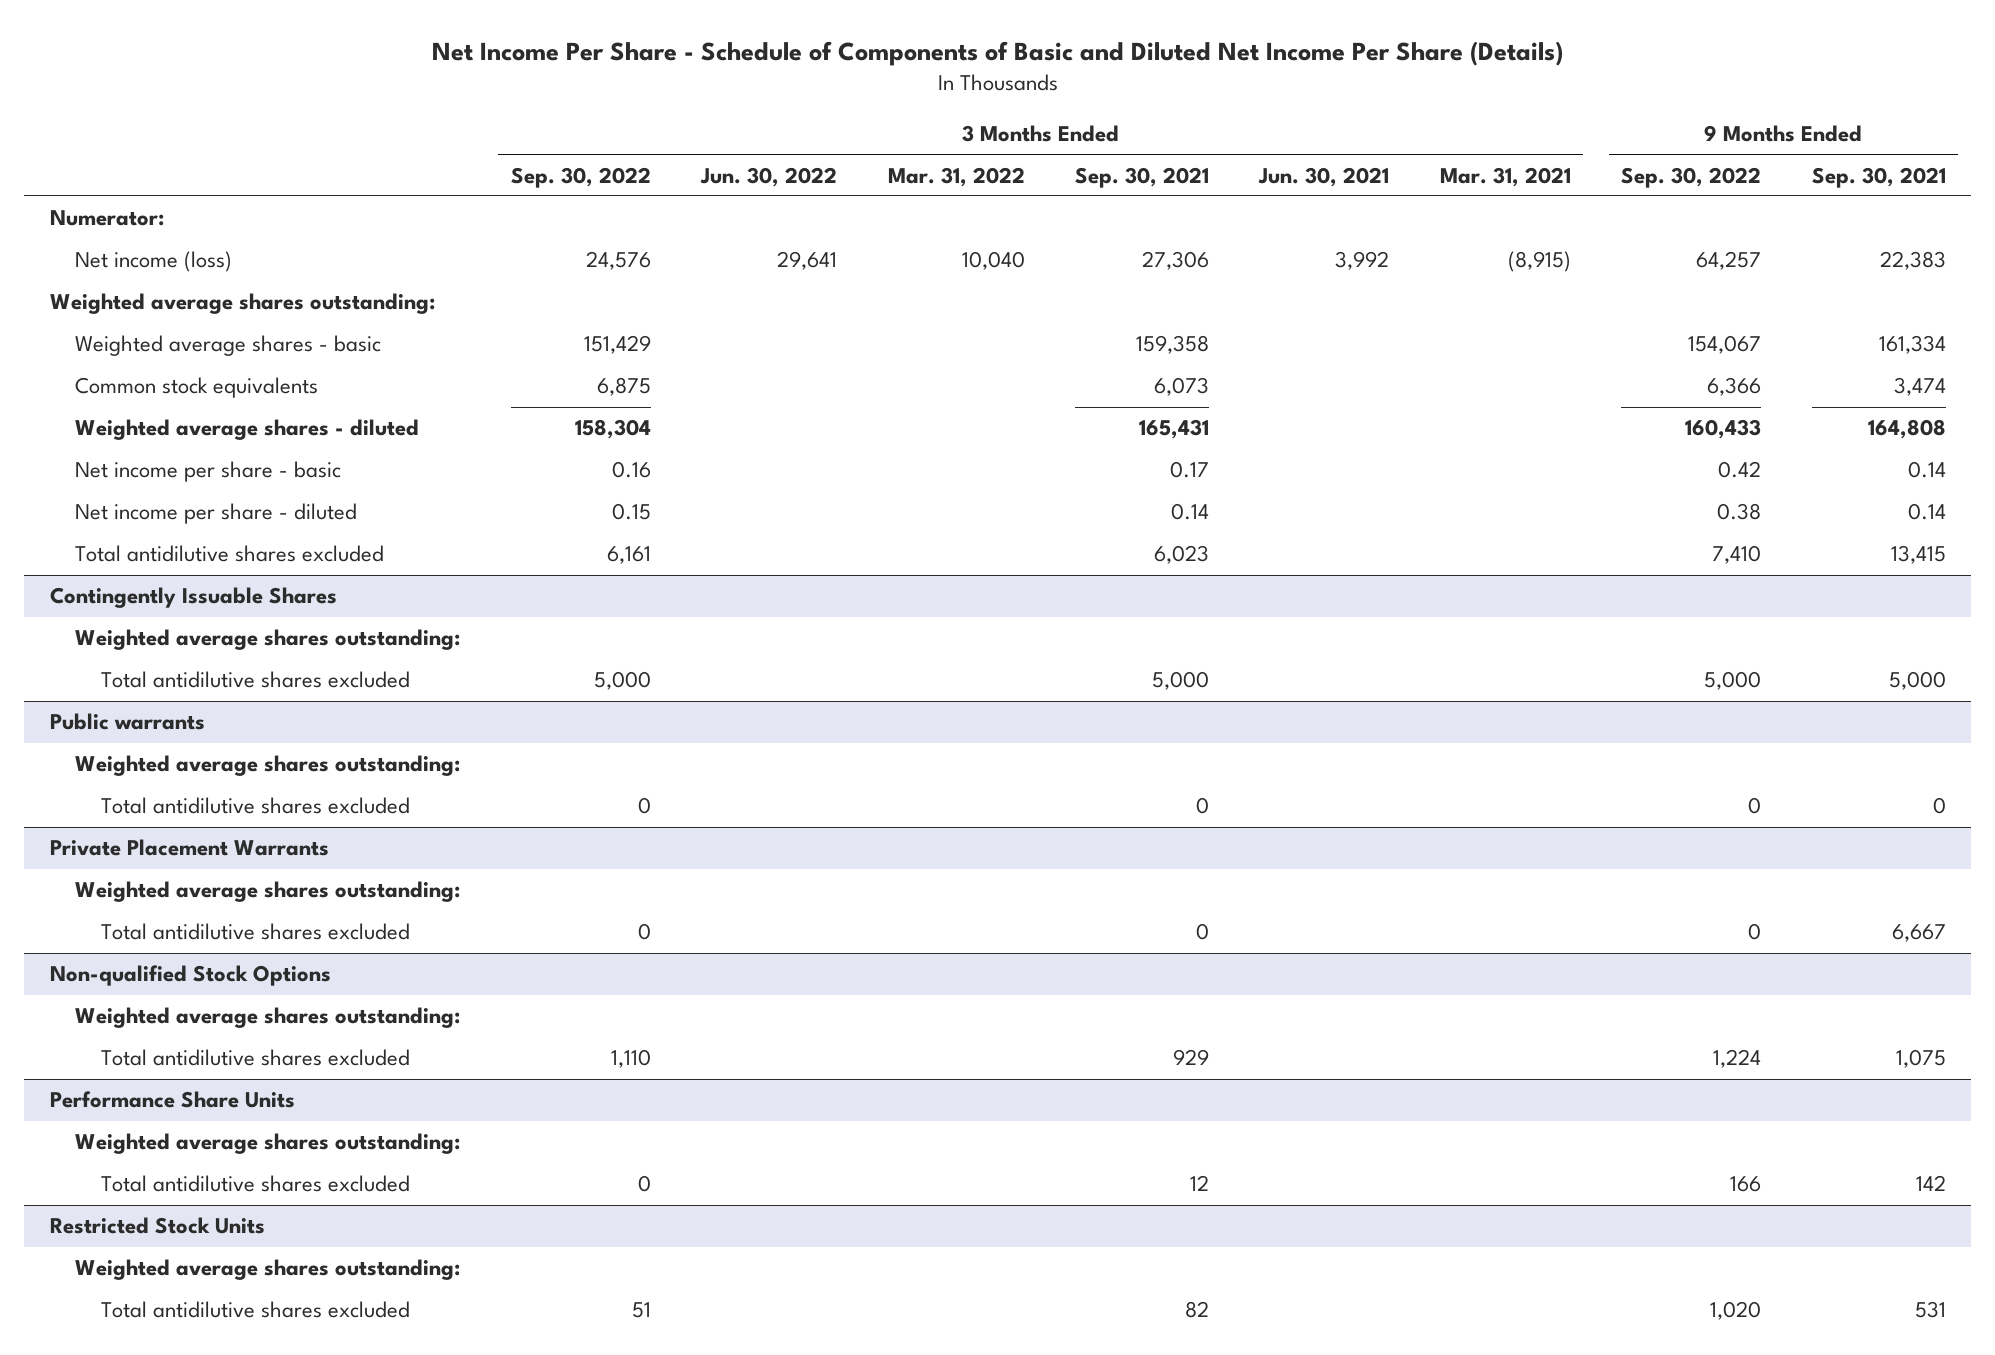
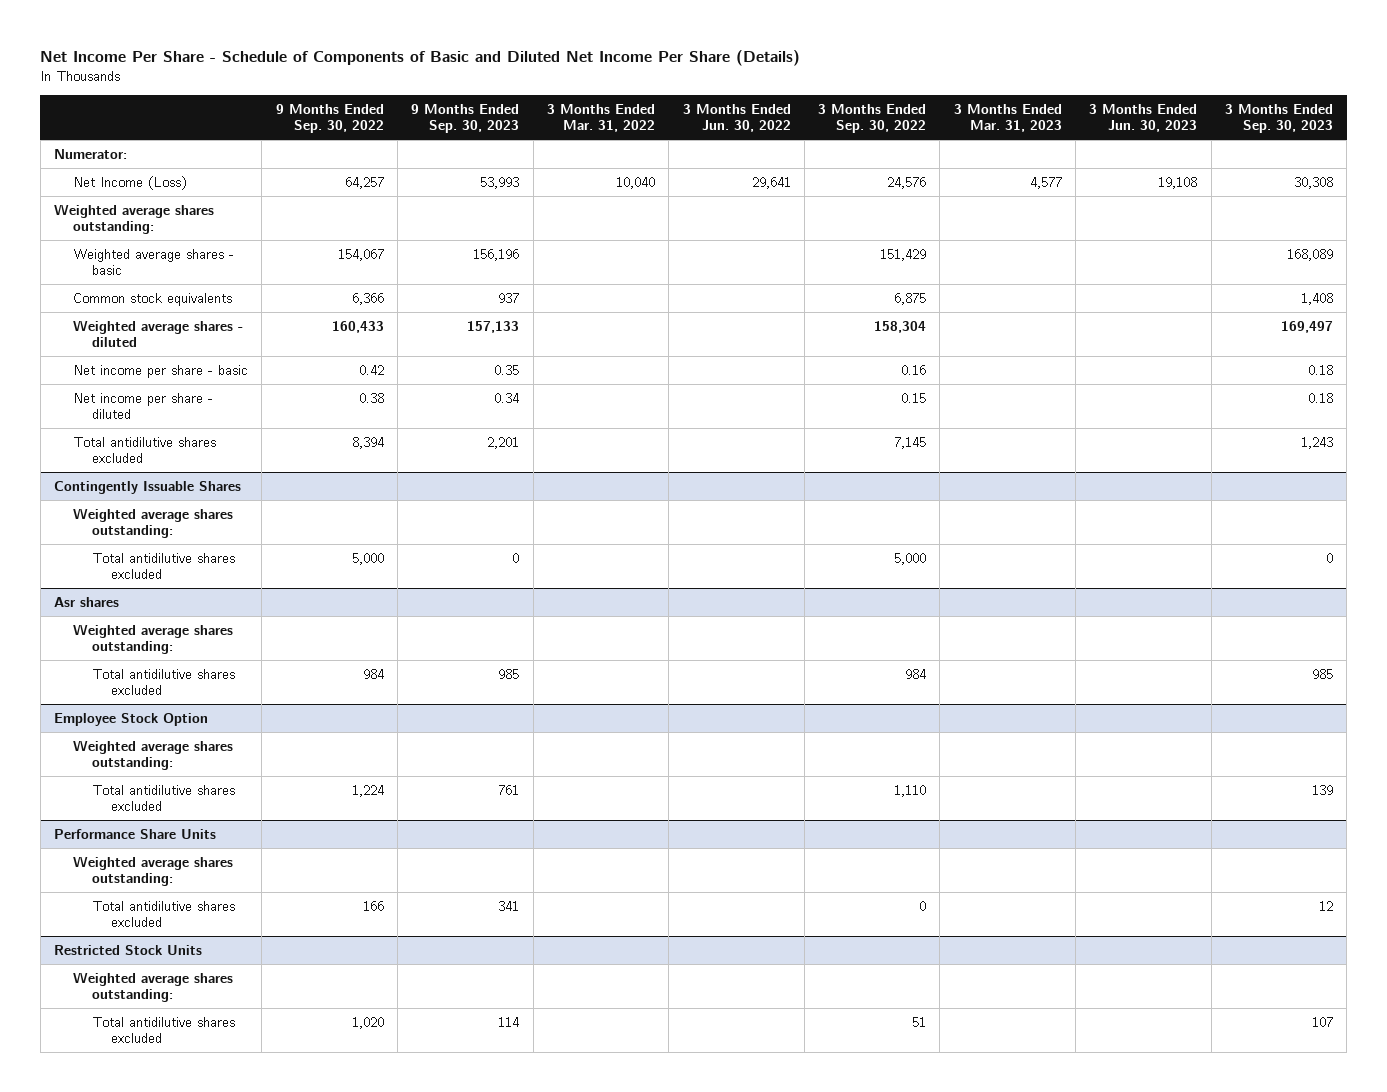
[1074,166,1209,188] Sep. 30, 2021 -> none
[1258,166,1390,187] Jun. 30, 2021 -> none
[1439,166,1571,187] Mar. 31, 2021 -> none
[1811,166,1946,188] Sep. 30, 2021 -> none
none -> [411,103,520,134] 9 Months Ended Sep. 30, 2023
none -> [953,103,1062,133] 3 Months Ended Mar. 31, 2023
none -> [1089,103,1198,133] 3 Months Ended Jun. 30, 2023
none -> [1224,103,1333,134] 3 Months Ended Sep. 30, 2023
[75,251,233,273] Net income (loss) -> [73,175,188,190] Net Income (Loss)
[606,546,651,565] 6,161 -> [894,436,927,449] 7,145
[1712,545,1762,565] 7,410 -> [351,436,384,449] 8,394
[49,713,205,731] Public warrants -> none
[75,755,461,777] Weighted average shares outstanding: -> none
[100,797,410,815] Total antidilutive shares excluded -> none
[49,839,329,857] Private Placement Warrants -> none
none -> [53,596,119,607] Asr shares
[637,923,651,941] 0 -> [905,668,927,679] 984
[1748,923,1762,941] 0 -> [362,668,384,679] 984
[49,965,331,987] Non-qualified Stock Options -> [53,712,208,726] Employee Stock Option

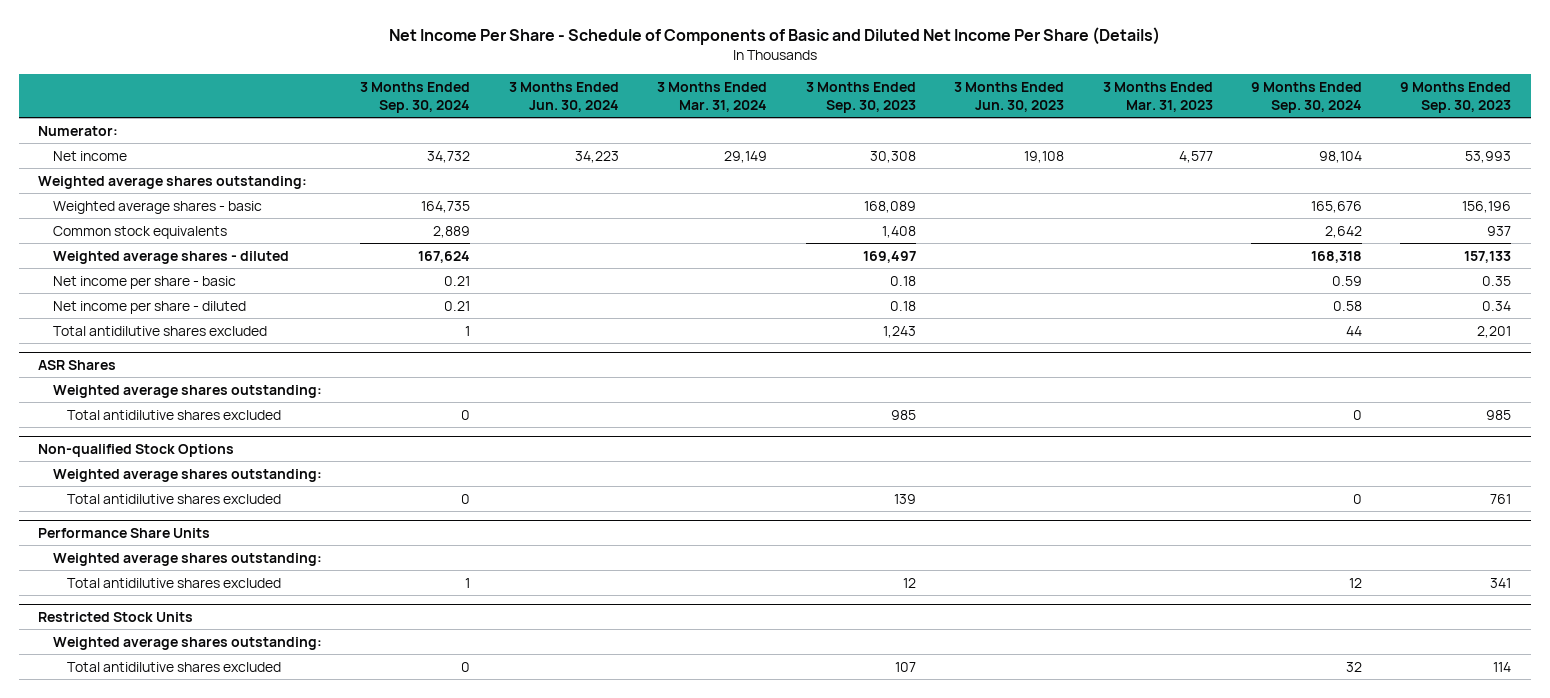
[275,103,384,134] 9 Months Ended Sep. 30, 2022 -> none
[546,103,655,133] 3 Months Ended Mar. 31, 2022 -> none
[682,103,791,133] 3 Months Ended Jun. 30, 2022 -> none
[818,103,927,134] 3 Months Ended Sep. 30, 2022 -> none
none -> [360,81,471,114] 3 Months Ended Sep. 30, 2024
none -> [508,81,619,113] 3 Months Ended Jun. 30, 2024
none -> [657,81,768,113] 3 Months Ended Mar. 31, 2024
none -> [1251,81,1363,114] 9 Months Ended Sep. 30, 2024
[73,175,188,190] Net Income (Loss) -> [52,150,127,161] Net income
[53,480,241,494] Contingently Issuable Shares -> none
[73,507,234,539] Weighted average shares outstanding: -> none
[92,552,236,580] Total antidilutive shares excluded -> none
[53,596,119,607] Asr shares -> [38,359,117,370] ASR Shares
[53,712,208,726] Employee Stock Option -> [38,443,235,457] Non-qualified Stock Options

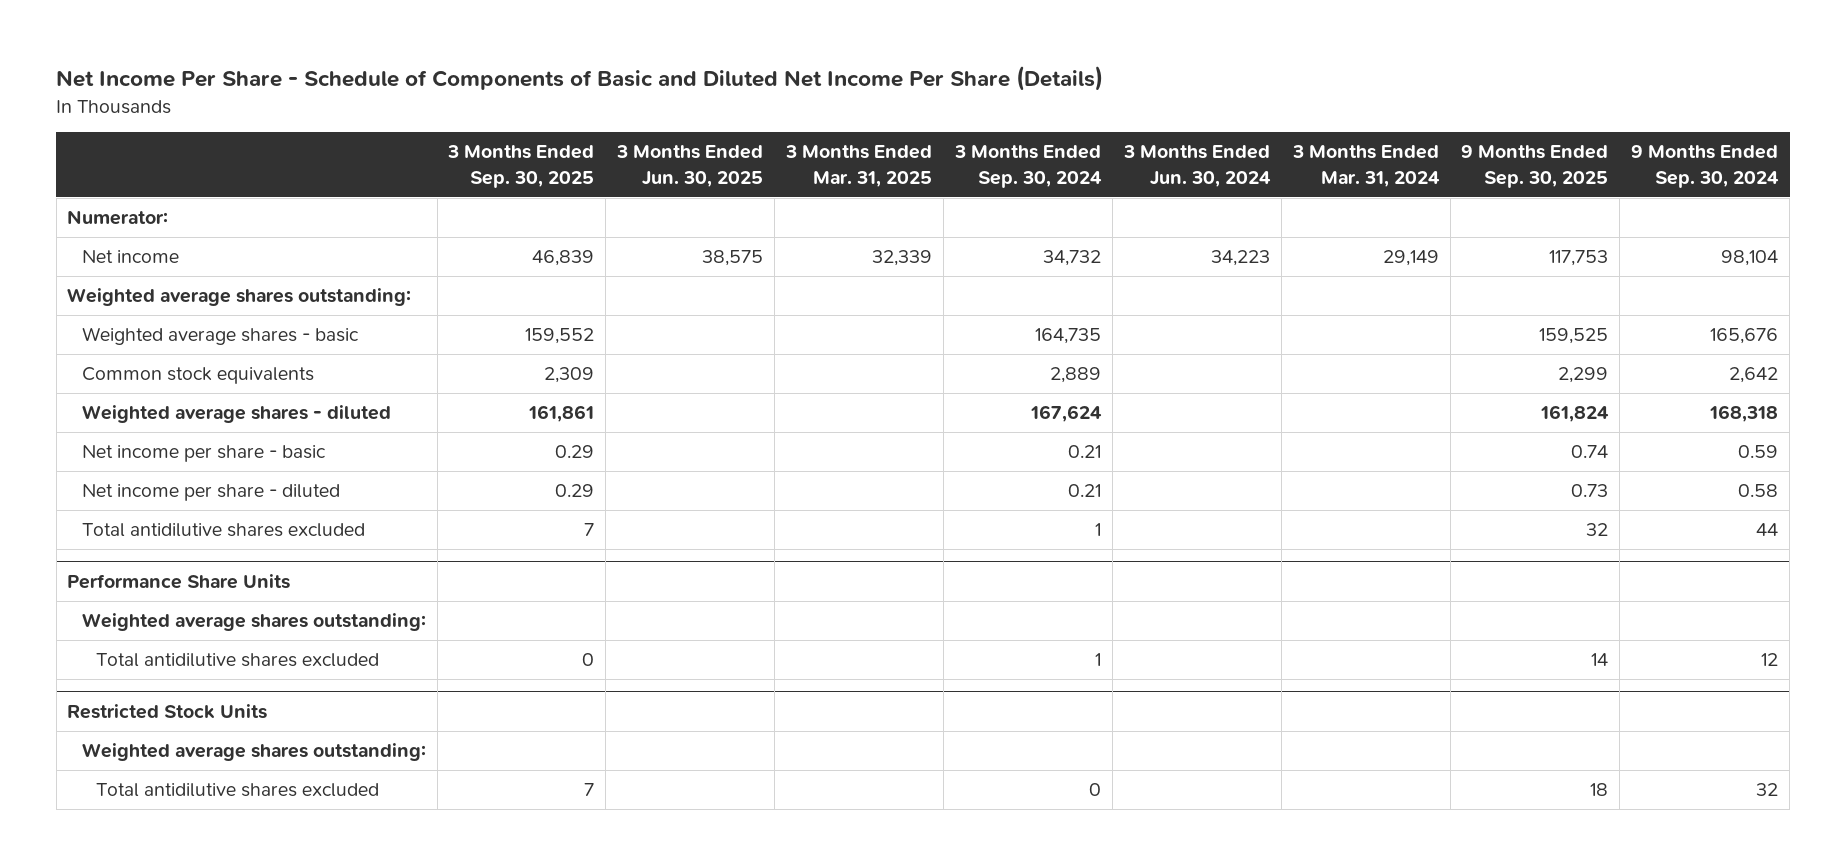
[805,81,916,114] 3 Months Ended Sep. 30, 2023 -> none
[954,81,1065,113] 3 Months Ended Jun. 30, 2023 -> none
[1102,81,1213,113] 3 Months Ended Mar. 31, 2023 -> none
[1400,81,1512,114] 9 Months Ended Sep. 30, 2023 -> none
none -> [447,145,595,188] 3 Months Ended Sep. 30, 2025
none -> [616,145,764,187] 3 Months Ended Jun. 30, 2025
none -> [785,145,933,187] 3 Months Ended Mar. 31, 2025
none -> [1461,145,1609,188] 9 Months Ended Sep. 30, 2025
[38,359,117,370] ASR Shares -> none
[52,384,322,398] Weighted average shares outstanding: -> none
[67,409,282,420] Total antidilutive shares excluded -> none
[38,443,235,457] Non-qualified Stock Options -> none
[52,468,322,482] Weighted average shares outstanding: -> none
[67,493,282,504] Total antidilutive shares excluded -> none

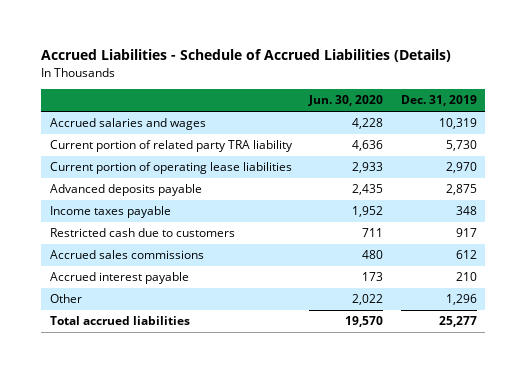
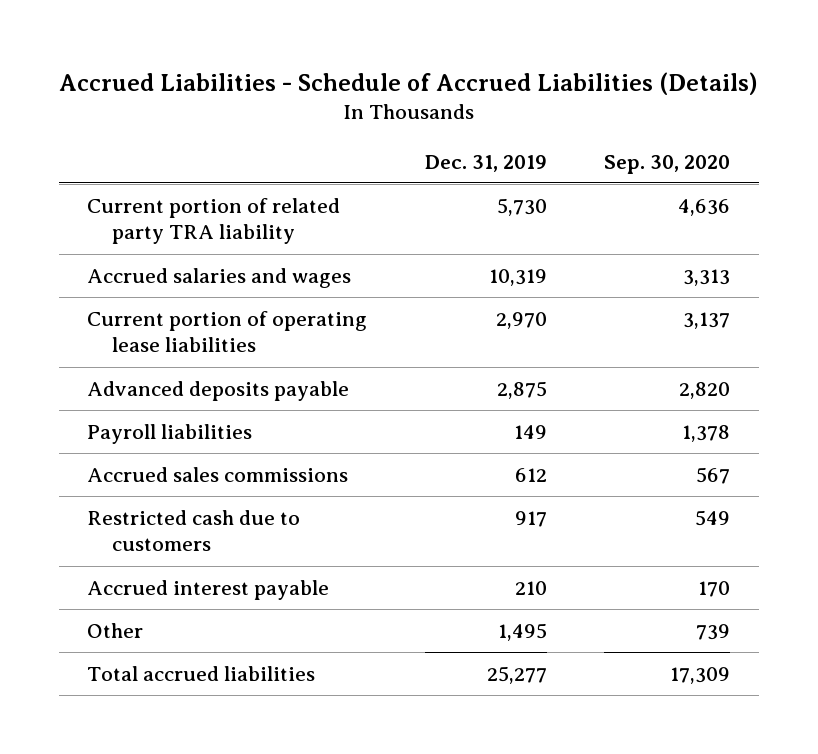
[308,95,384,107] Jun. 30, 2020 -> none
none -> [604,154,731,174] Sep. 30, 2020
[50,118,207,131] Accrued salaries and wages -> [87,267,352,288] Accrued salaries and wages
[50,206,172,219] Income taxes payable -> none
none -> [87,423,253,444] Payroll liabilities
[50,228,236,238] Restricted cash due to customers -> [87,509,301,552] Restricted cash due to customers
[445,294,477,306] 1,296 -> [497,622,547,641] 1,495

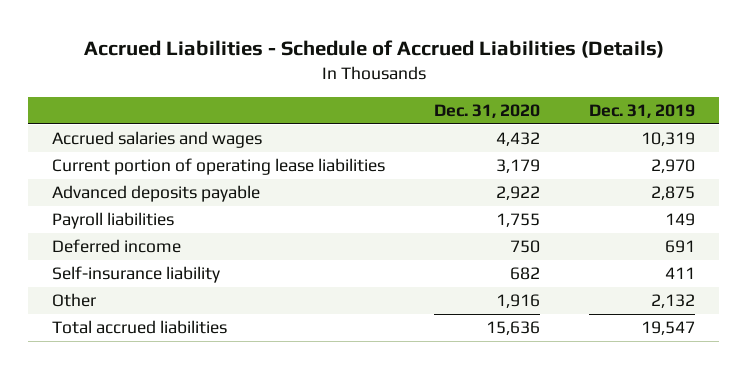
[604,154,731,174] Sep. 30, 2020 -> none
none -> [434,104,541,119] Dec. 31, 2020
[87,197,341,245] Current portion of related party TRA liability -> none
[87,466,349,482] Accrued sales commissions -> none
[87,509,301,552] Restricted cash due to customers -> none
[87,579,330,600] Accrued interest payable -> none
none -> [52,239,182,254] Deferred income
none -> [52,266,221,284] Self-insurance liability
[497,622,547,641] 1,495 -> [650,294,695,309] 2,132
[486,665,547,684] 25,277 -> [640,321,695,336] 19,547

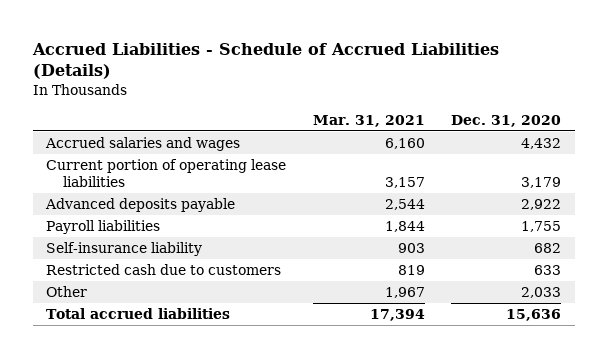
[588,104,695,119] Dec. 31, 2019 -> none
none -> [312,114,425,127] Mar. 31, 2021
[52,239,182,254] Deferred income -> none
none -> [46,263,282,275] Restricted cash due to customers
[496,294,541,309] 1,916 -> [521,286,562,298] 2,033

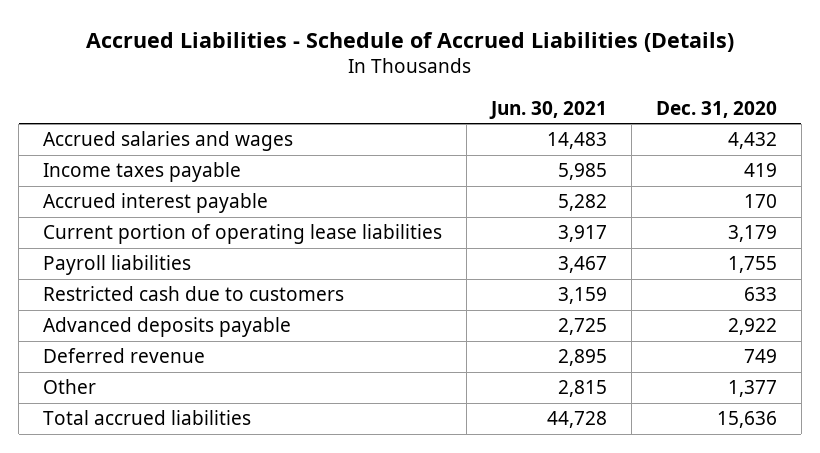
[312,114,425,127] Mar. 31, 2021 -> none
none -> [488,100,607,119] Jun. 30, 2021
none -> [43,162,242,183] Income taxes payable
none -> [43,193,269,214] Accrued interest payable
[46,241,203,256] Self-insurance liability -> none
[45,197,236,212] Advanced deposits payable -> [43,317,292,338] Advanced deposits payable
none -> [43,348,206,364] Deferred revenue
[521,286,562,298] 2,033 -> [727,380,777,398] 1,377

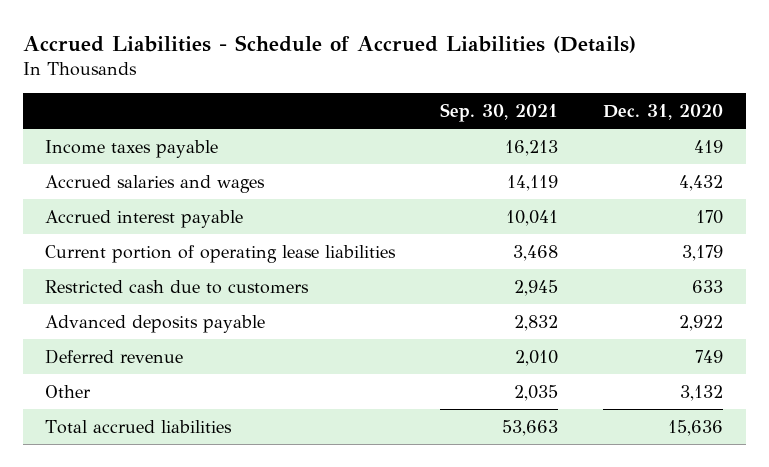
[488,100,607,119] Jun. 30, 2021 -> none
none -> [440,103,559,123] Sep. 30, 2021
[43,131,294,152] Accrued salaries and wages -> [45,174,266,193] Accrued salaries and wages
[43,255,192,276] Payroll liabilities -> none
[727,380,777,398] 1,377 -> [680,384,724,401] 3,132

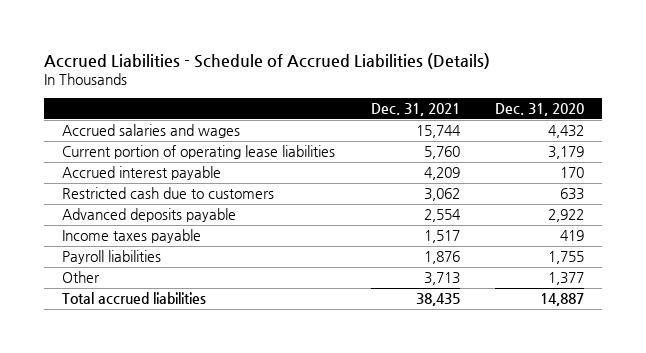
[440,103,559,123] Sep. 30, 2021 -> none
none -> [370,103,460,117] Dec. 31, 2021
[45,209,244,228] Accrued interest payable -> [62,166,222,181] Accrued interest payable
[45,348,184,364] Deferred revenue -> none
[45,139,219,158] Income taxes payable -> [62,229,202,244] Income taxes payable
none -> [62,250,162,265] Payroll liabilities
[680,384,724,401] 3,132 -> [548,272,585,286] 1,377
[668,419,724,436] 15,636 -> [540,293,585,307] 14,887

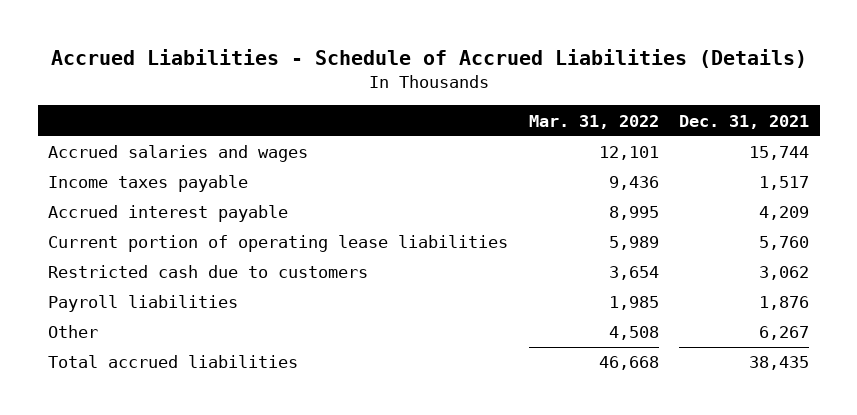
[495,103,585,117] Dec. 31, 2020 -> none
none -> [528,114,659,129] Mar. 31, 2022
[62,229,202,244] Income taxes payable -> [48,175,249,193] Income taxes payable
[62,145,336,160] Current portion of operating lease liabilities -> [48,235,509,253] Current portion of operating lease liabilities
[62,208,237,223] Advanced deposits payable -> none
[423,272,460,286] 3,713 -> [759,326,810,341] 6,267

